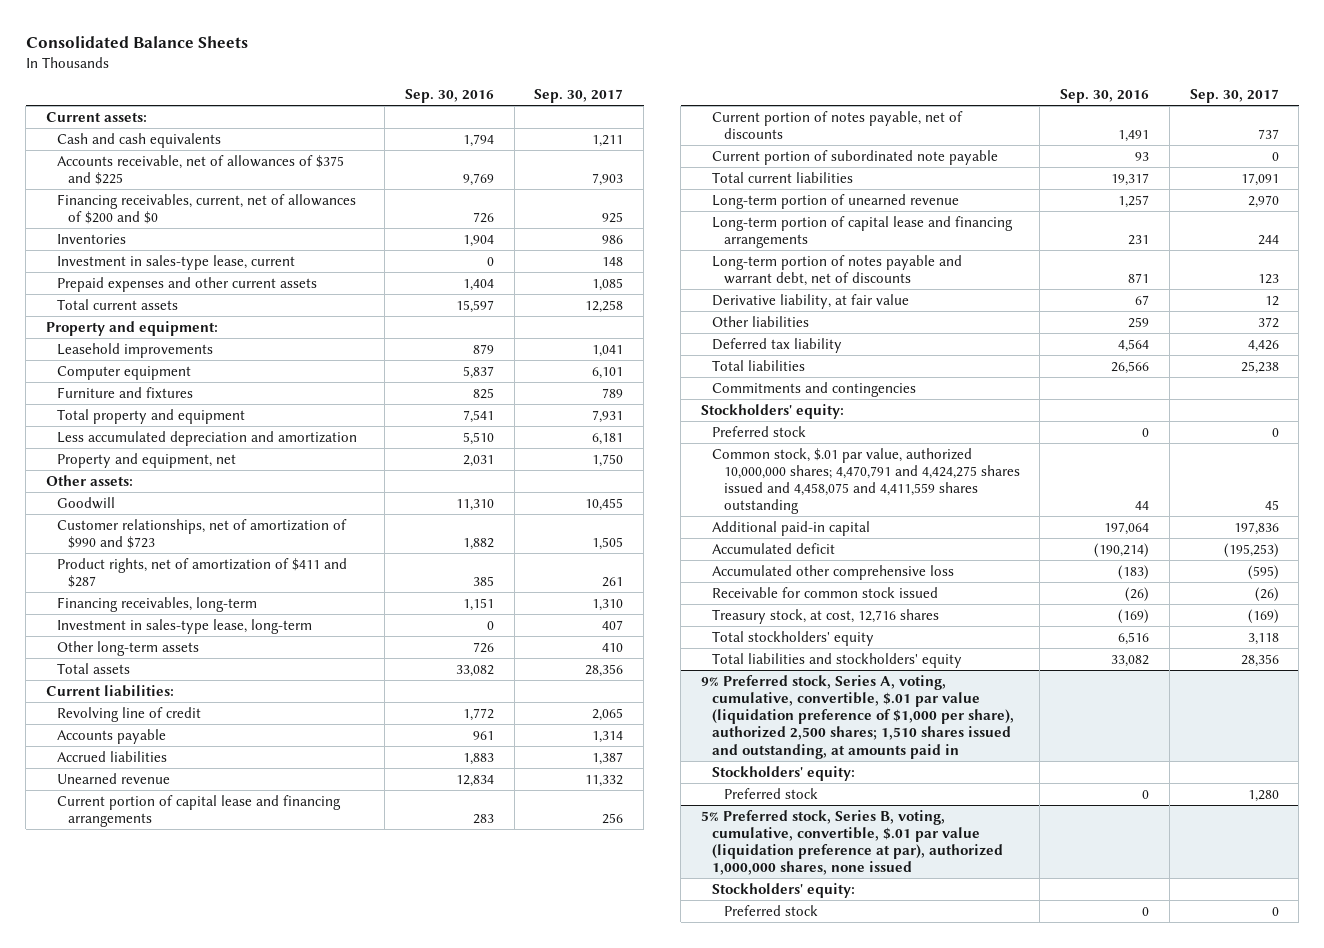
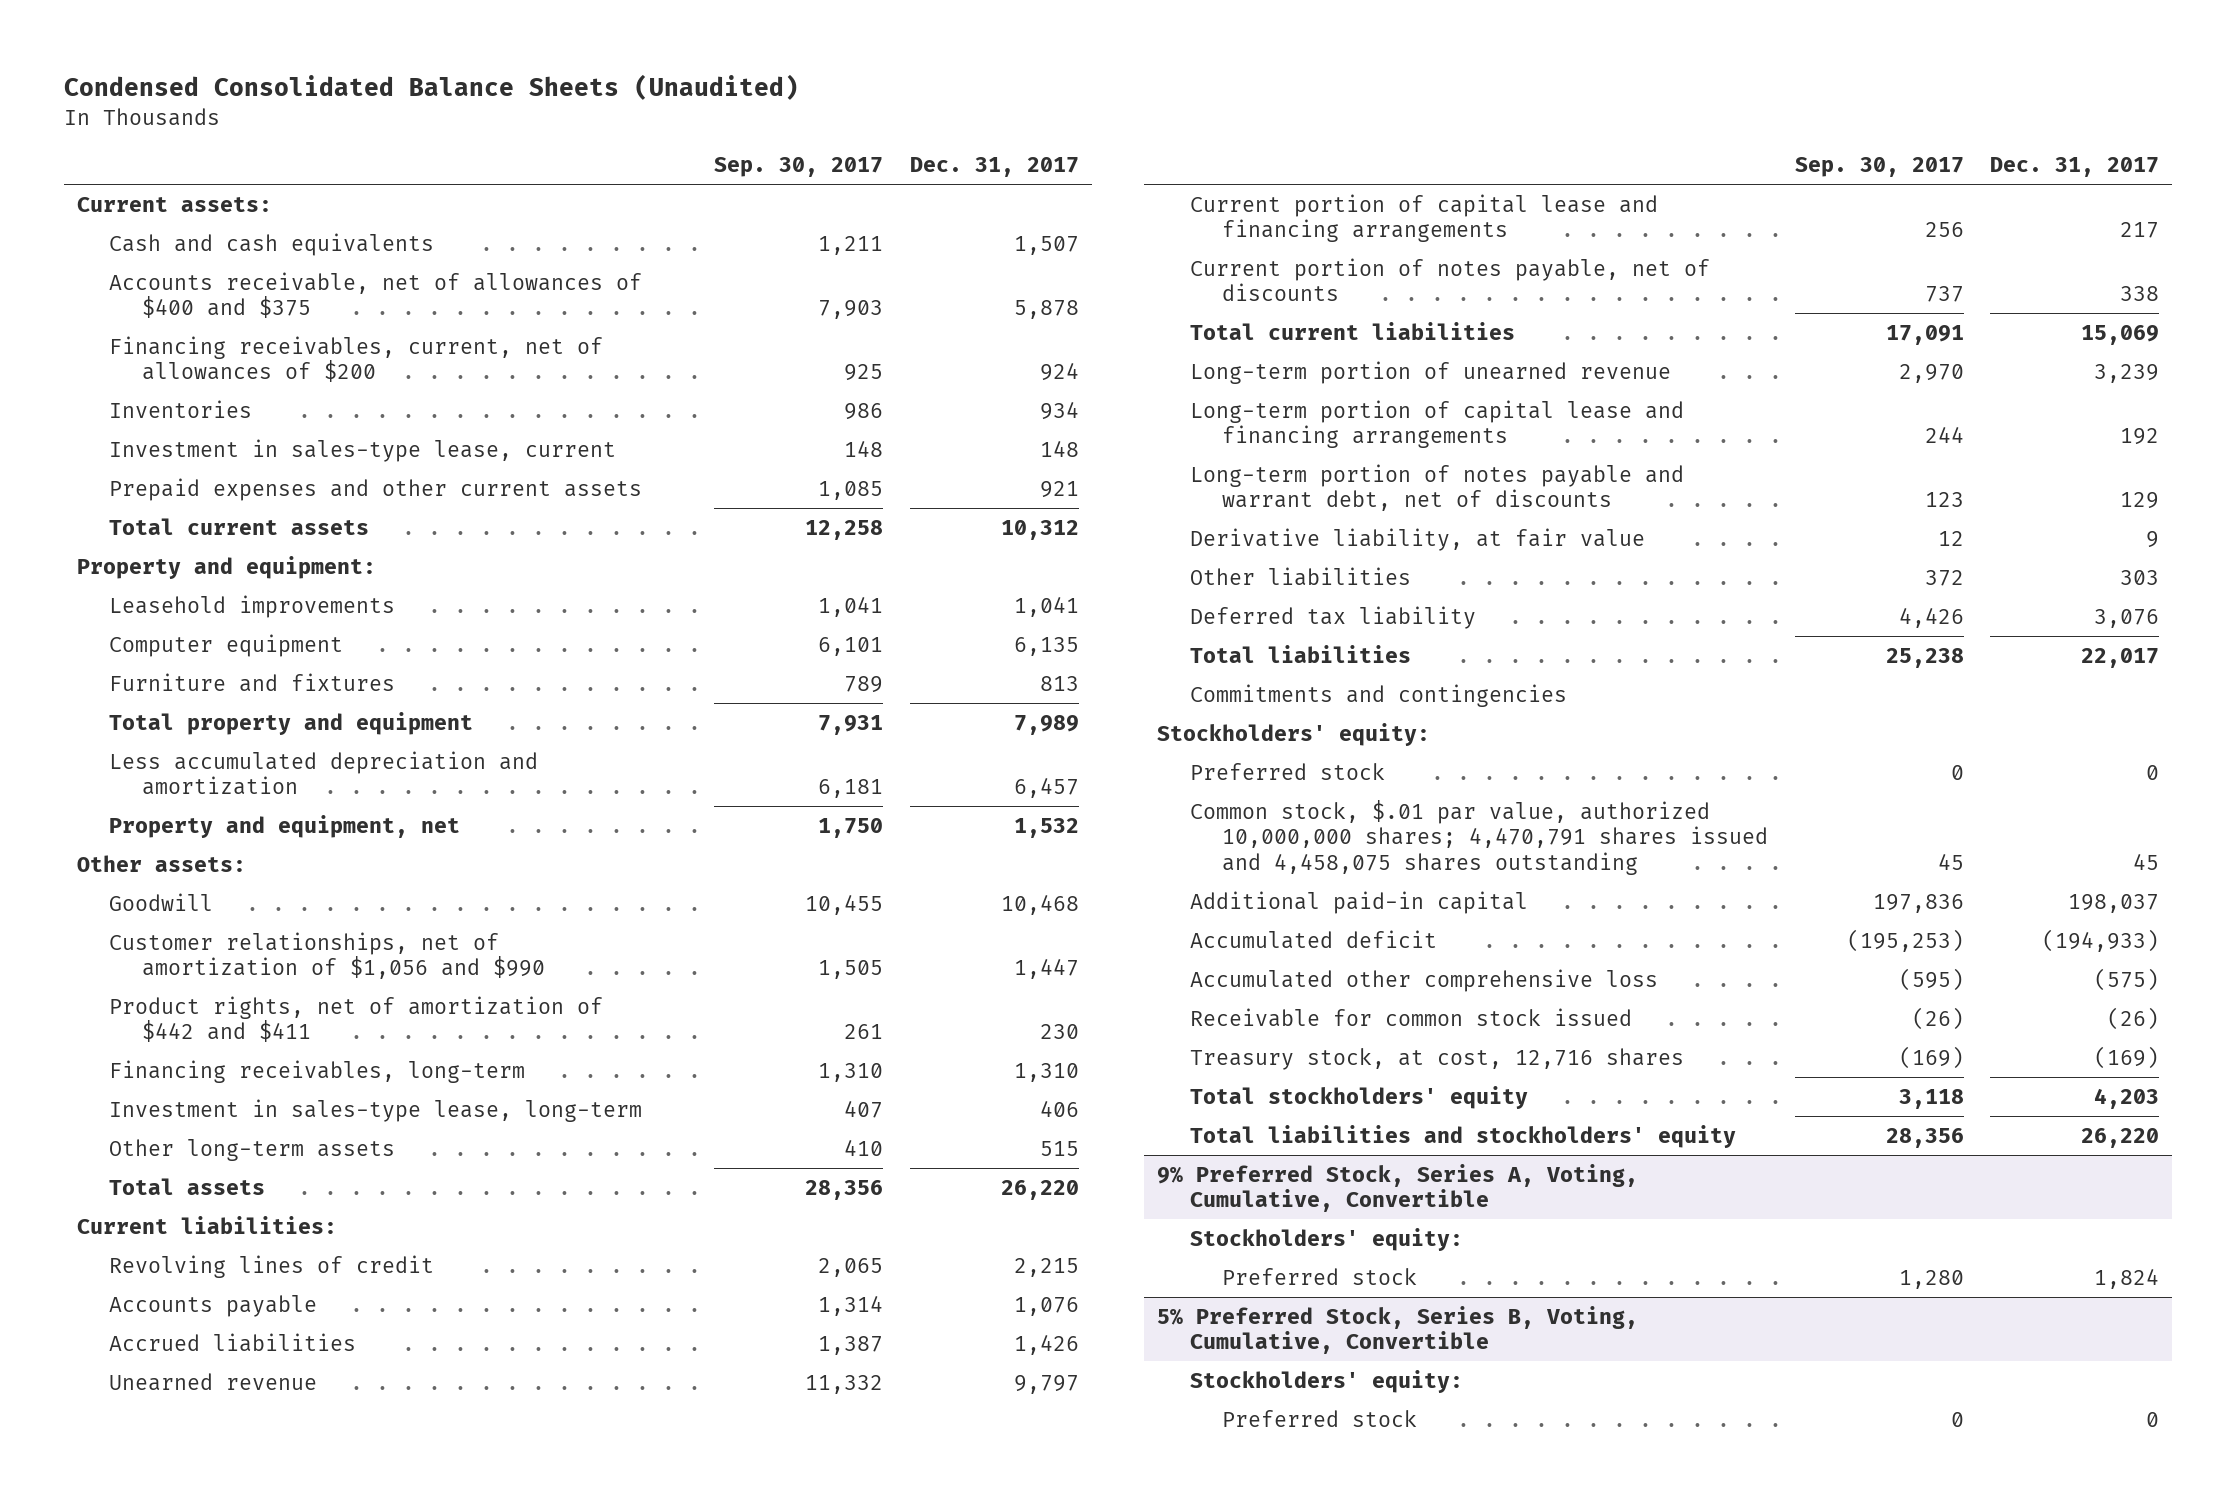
[25,36,248,49] Consolidated Balance Sheets -> [63,74,799,101] Condensed Consolidated Balance Sheets (Unaudited)
[404,88,494,103] Sep. 30, 2016 -> none
none -> [909,157,1079,178] Dec. 31, 2017
[57,154,345,185] Accounts receivable, net of allowances of $375 and $225 -> [109,271,643,319] Accounts receivable, net of allowances of $400 and $375
[57,193,357,224] Financing receivables, current, net of allowances of $200 and $0 -> [109,335,604,383] Financing receivables, current, net of allowances of $200
[57,518,348,549] Customer relationships, net of amortization of $990 and $723 -> [109,931,546,980] Customer relationships, net of amortization of $1,056 and $990
[57,557,348,588] Product rights, net of amortization of $411 and $287 -> [109,995,604,1043] Product rights, net of amortization of $442 and $411
[57,706,202,722] Revolving line of credit -> [109,1254,435,1278] Revolving lines of credit
[712,149,999,165] Current portion of subordinated note payable -> none
[712,447,1020,515] Common stock, $.01 par value, authorized 10,000,000 shares; 4,470,791 and 4,424,275 shares issued and 4,458,075 and 4,411,559 shares outstanding -> [1189,799,1769,875] Common stock, $.01 par value, authorized 10,000,000 shares; 4,470,791 shares issued and 4,458,075 shares outstanding
[700,674,1015,759] 9% Preferred stock, Series A, voting, cumulative, convertible, $.01 par value (liquidation preference of $1,000 per share), authorized 2,500 shares; 1,510 shares issued and outstanding, at amounts paid in -> [1157,1163,1639,1213] 9% Preferred Stock, Series A, Voting, Cumulative, Convertible
[700,809,1004,876] 5% Preferred stock, Series B, voting, cumulative, convertible, $.01 par value (liquidation preference at par), authorized 1,000,000 shares, none issued -> [1157,1305,1639,1355] 5% Preferred Stock, Series B, Voting, Cumulative, Convertible

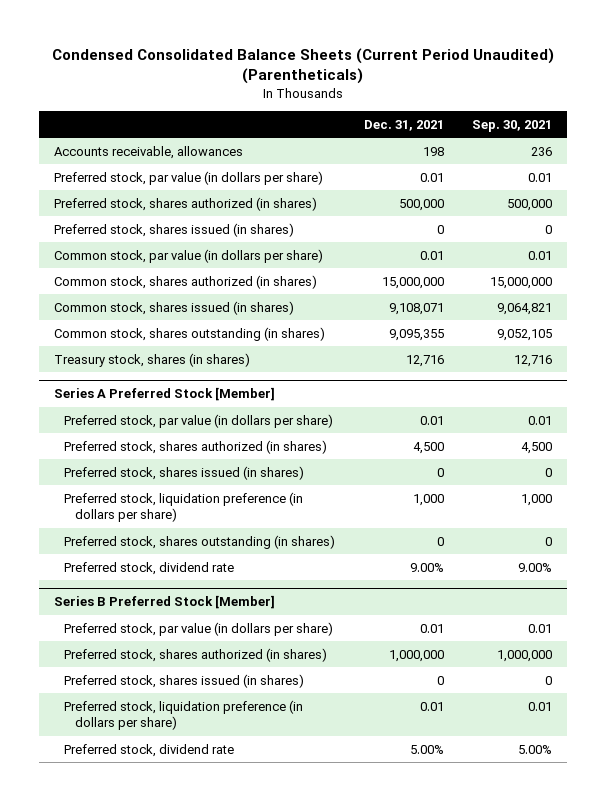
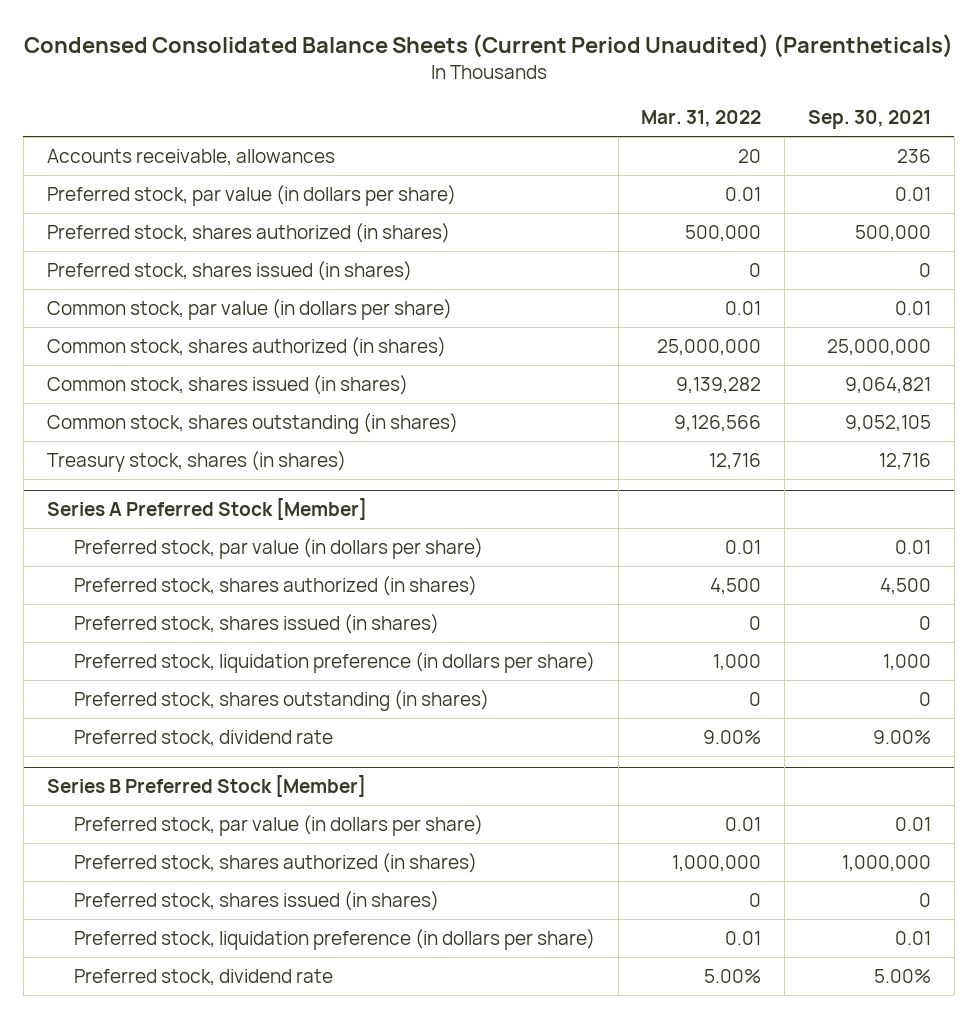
[363,119,444,131] Dec. 31, 2021 -> none
none -> [641,110,762,128] Mar. 31, 2022
[490,276,553,289] 15,000,000 -> [826,338,931,356] 25,000,000

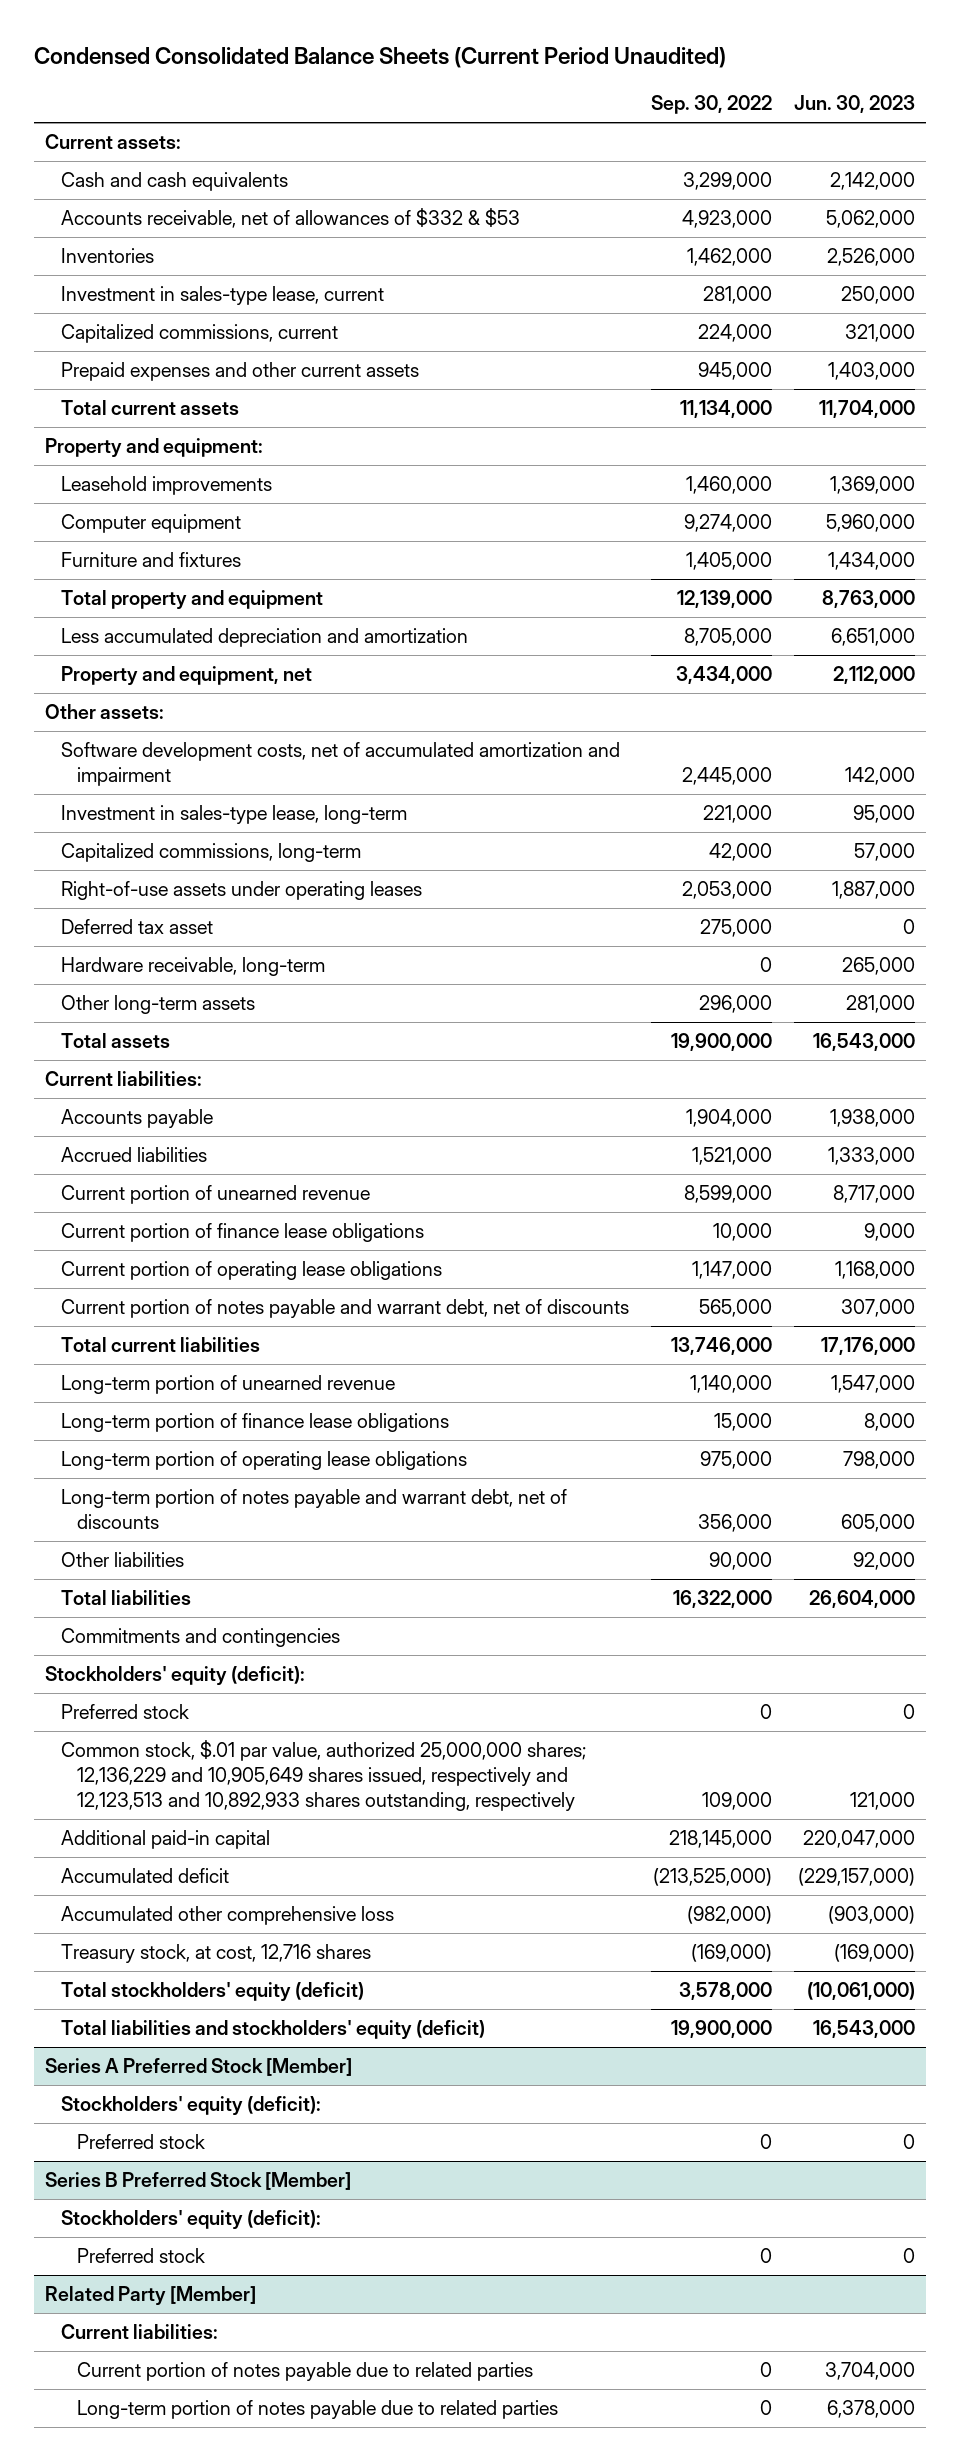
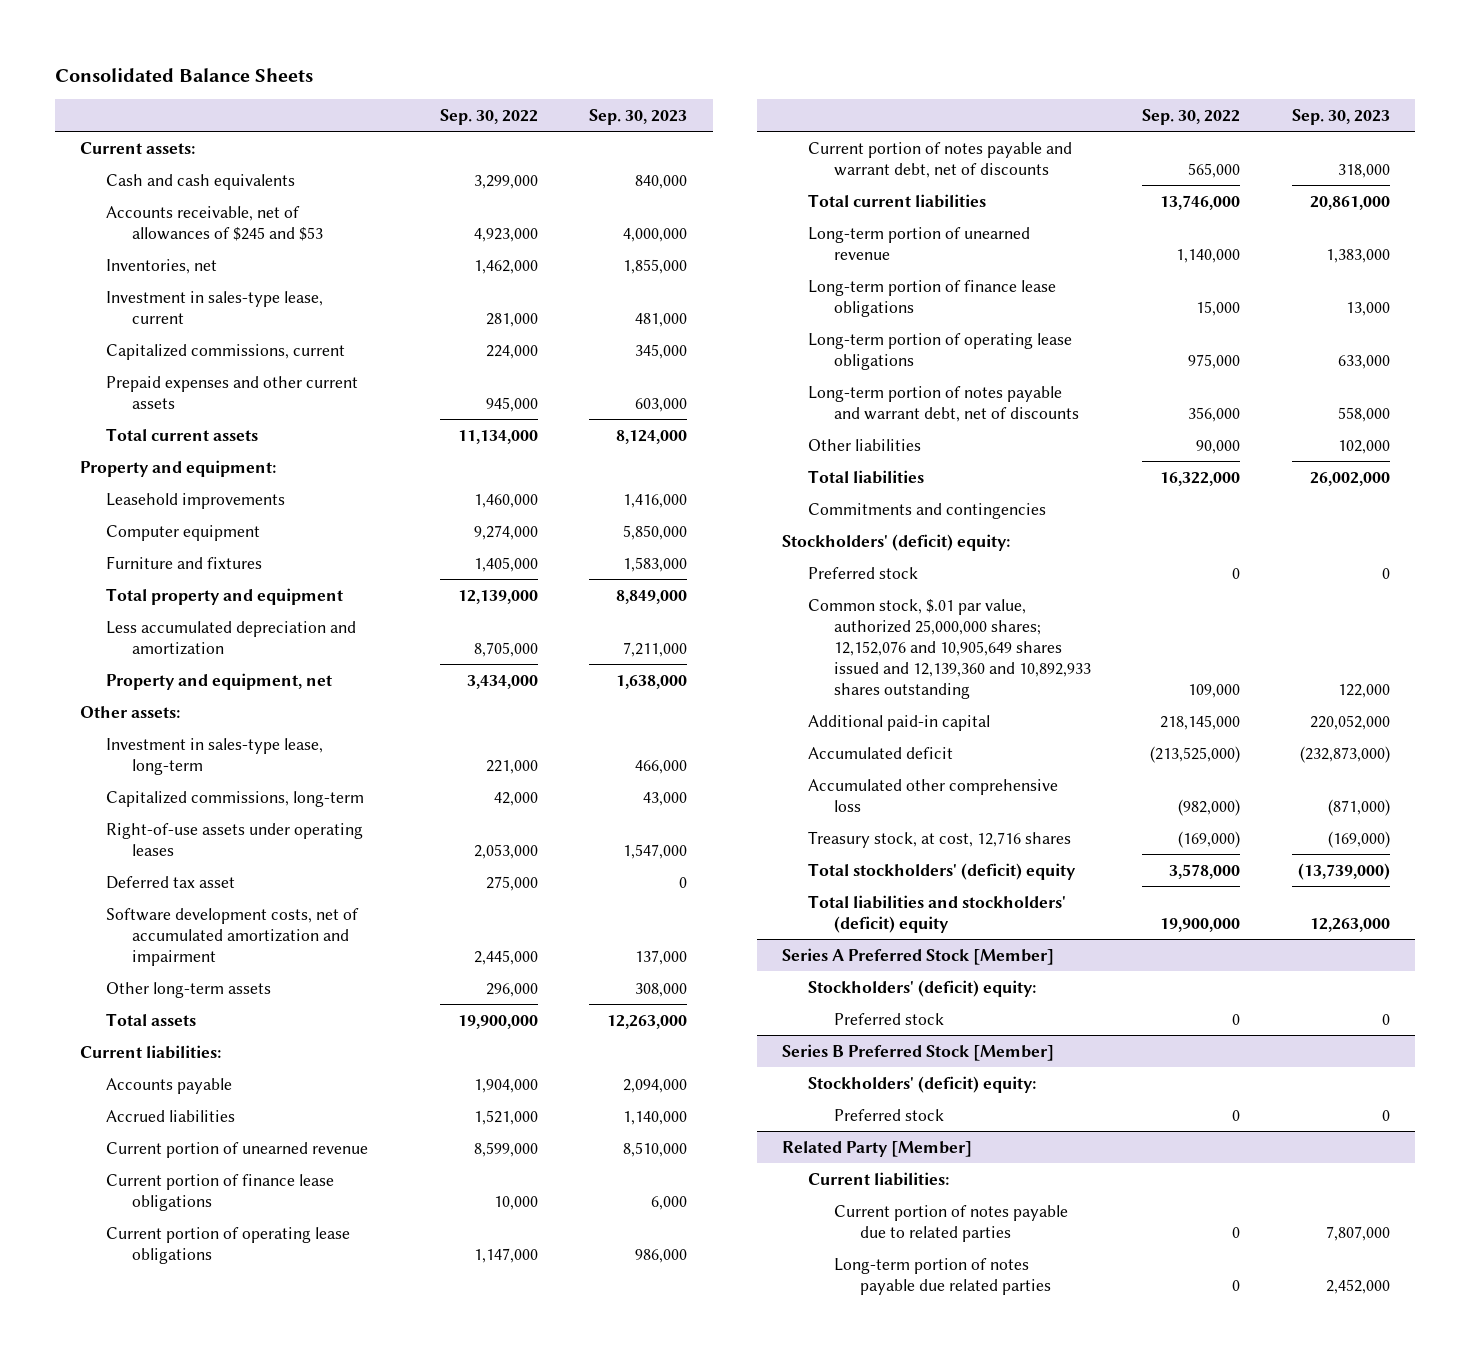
[34,47,727,69] Condensed Consolidated Balance Sheets (Current Period Unaudited) -> [54,67,313,82] Consolidated Balance Sheets
[793,94,915,113] Jun. 30, 2023 -> none
none -> [589,108,688,125] Sep. 30, 2023
[60,208,520,229] Accounts receivable, net of allowances of $332 & $53 -> [106,205,323,241] Accounts receivable, net of allowances of $245 and $53
[60,248,154,264] Inventories -> [106,258,218,274] Inventories, net
[60,957,325,977] Hardware receivable, long-term -> none
[60,742,620,786] Software development costs, net of accumulated amortization and impairment -> [106,907,360,966] Software development costs, net of accumulated amortization and impairment
[45,1666,306,1686] Stockholders' equity (deficit): -> [782,533,1011,551] Stockholders' (deficit) equity:
[60,1740,586,1811] Common stock, $.01 par value, authorized 25,000,000 shares; 12,136,229 and 10,905,649 shares issued, respectively and 12,123,513 and 10,892,933 shares outstanding, respectively -> [808,598,1092,699] Common stock, $.01 par value, authorized 25,000,000 shares; 12,152,076 and 10,905,649 shares issued and 12,139,360 and 10,892,933 shares outstanding
[60,1982,364,2002] Total stockholders' equity (deficit) -> [808,862,1077,880] Total stockholders' (deficit) equity
[60,2020,485,2040] Total liabilities and stockholders' equity (deficit) -> [808,894,1067,933] Total liabilities and stockholders' (deficit) equity
[60,2096,321,2116] Stockholders' equity (deficit): -> [808,979,1037,997] Stockholders' (deficit) equity:
[60,2210,321,2230] Stockholders' equity (deficit): -> [808,1075,1037,1093] Stockholders' (deficit) equity:
[76,2400,558,2420] Long-term portion of notes payable due to related parties -> [834,1257,1052,1295] Long-term portion of notes payable due related parties

